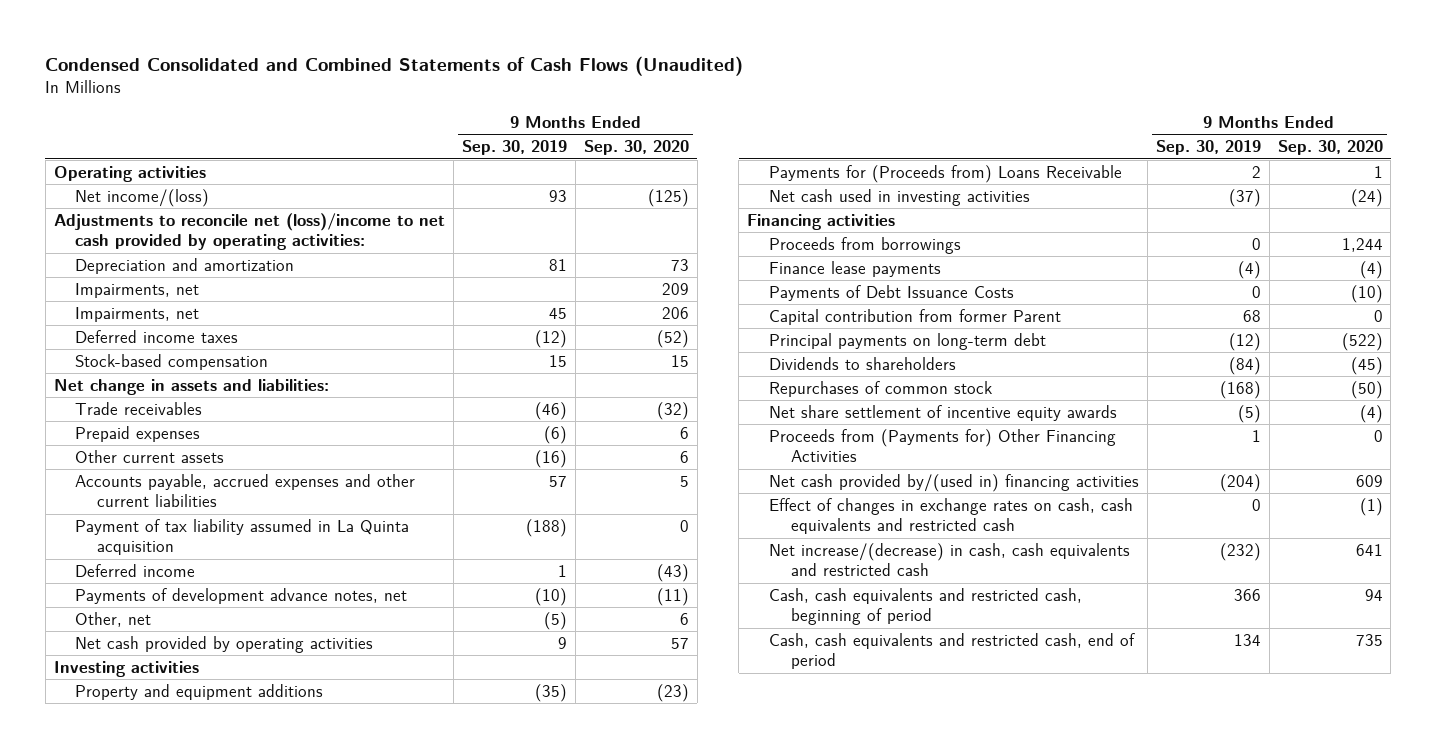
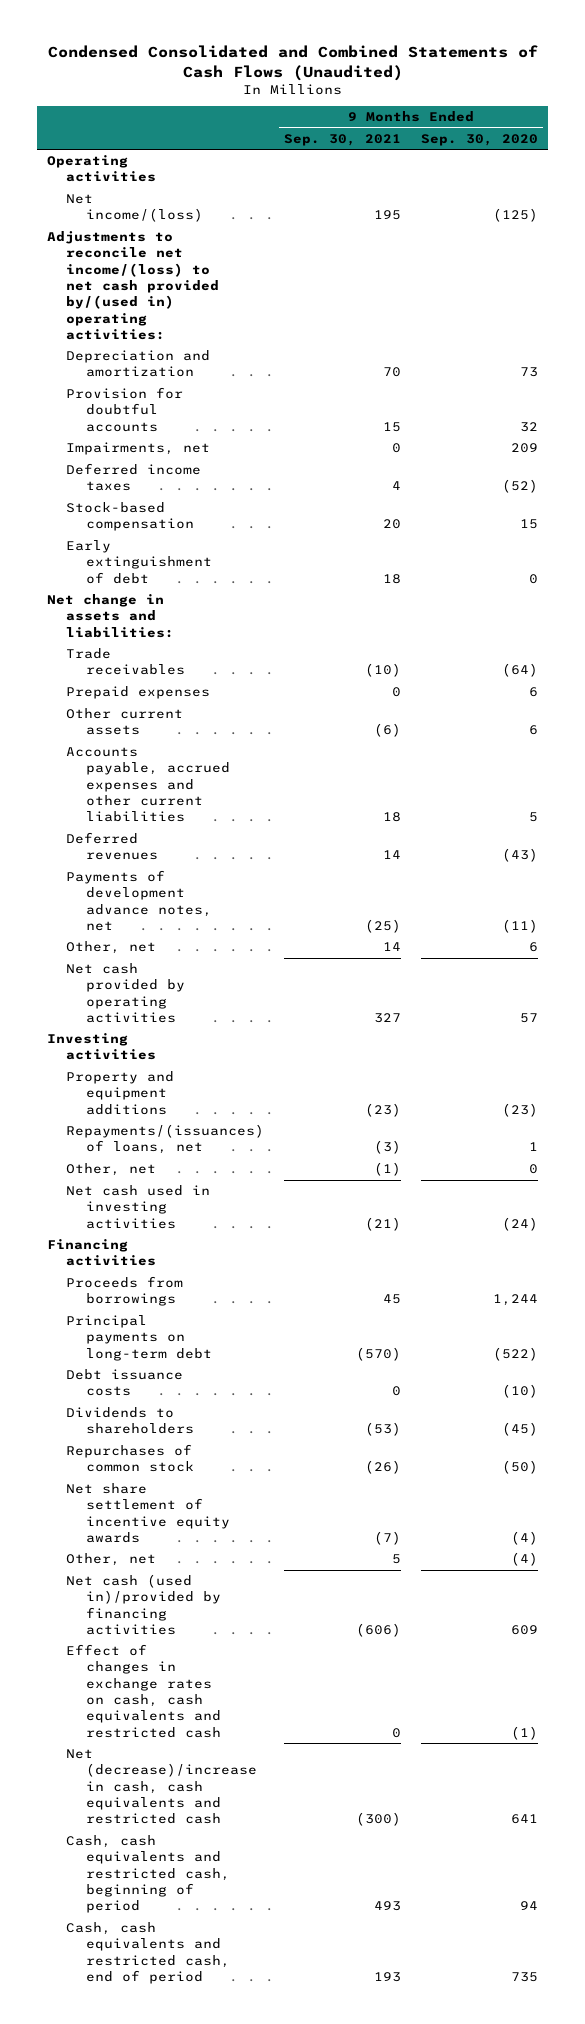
[462,140,568,156] Sep. 30, 2019 -> none
none -> [284,133,402,146] Sep. 30, 2021
[53,213,445,251] Adjustments to reconcile net (loss)/income to net cash provided by operating activities: -> [47,231,220,340] Adjustments to reconcile net income/(loss) to net cash provided by/(used in) operating activities:
none -> [66,387,184,432] Provision for doubtful accounts
[75,307,200,323] Impairments, net -> none
none -> [66,540,212,584] Early extinguishment of debt
[656,402,689,421] (32) -> [502,663,539,678] (64)
[75,519,410,556] Payment of tax liability assumed in La Quinta acquisition -> none
[75,564,196,578] Deferred income -> [66,832,158,861] Deferred revenues
[768,165,1122,184] Payments for (Proceeds from) Loans Receivable -> [66,1124,265,1155] Repayments/(issuances) of loans, net
none -> [66,1163,157,1177] Other, net
[768,261,941,278] Finance lease payments -> none
[768,285,1014,302] Payments of Debt Issuance Costs -> none
[768,309,1061,326] Capital contribution from former Parent -> none
none -> [66,1369,184,1397] Debt issuance costs
[768,429,1116,463] Proceeds from (Payments for) Other Financing Activities -> none
none -> [66,1553,157,1567] Other, net
[768,474,1139,493] Net cash provided by/(used in) financing activities -> [66,1574,221,1635] Net cash (used in)/provided by financing activities
[768,543,1130,577] Net increase/(decrease) in cash, cash equivalents and restricted cash -> [66,1749,257,1825] Net (decrease)/increase in cash, cash equivalents and restricted cash

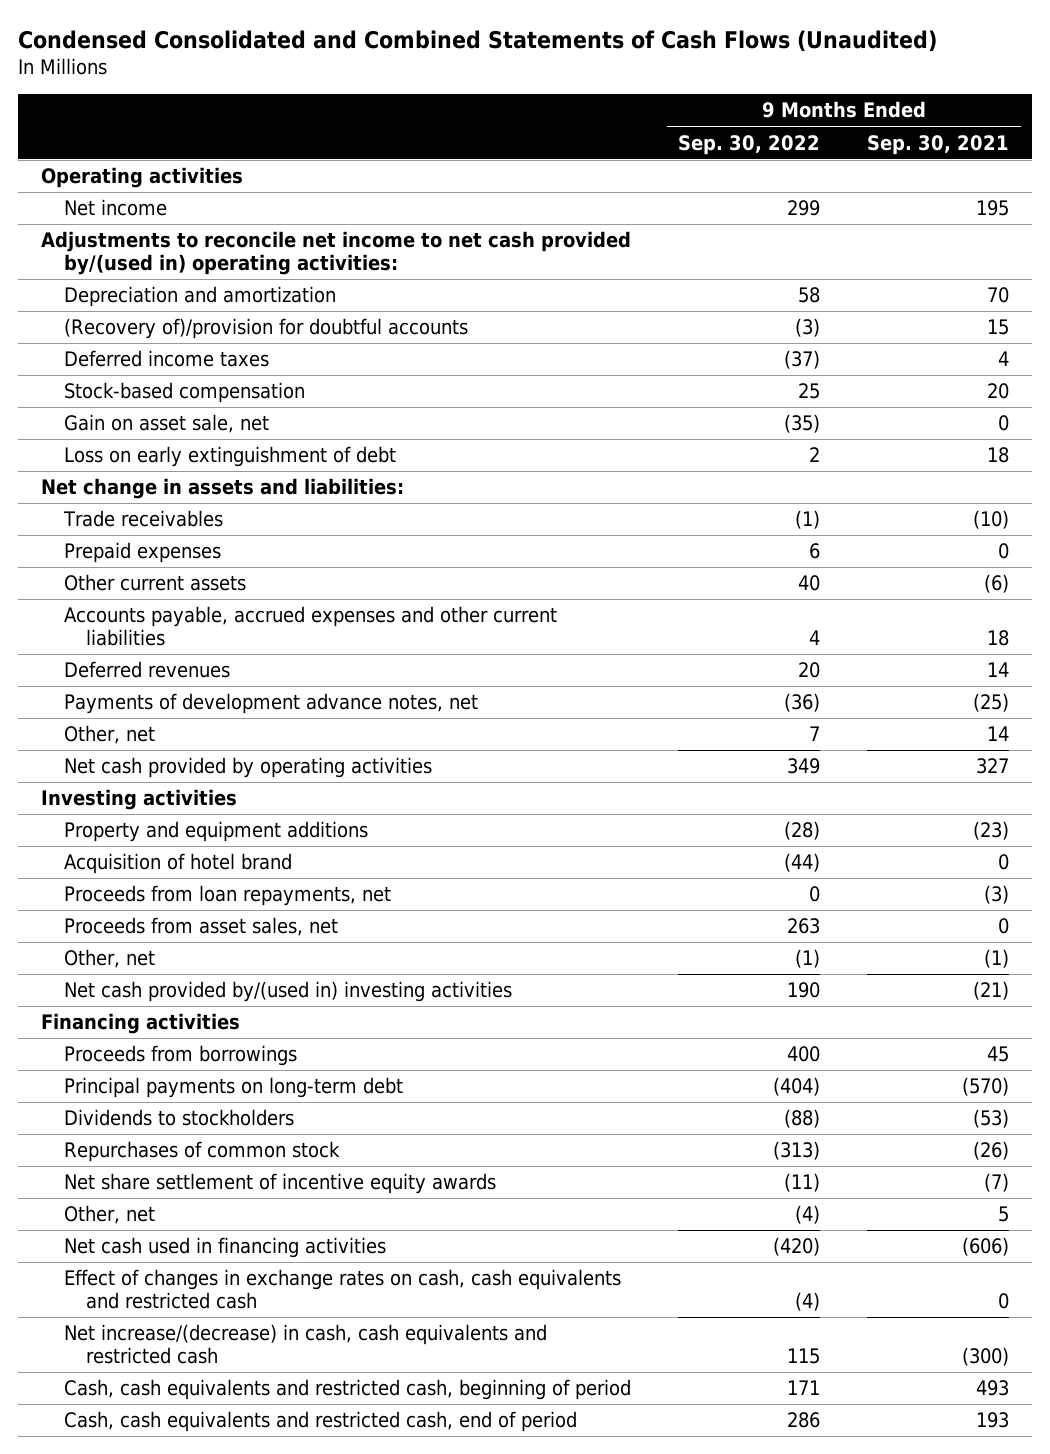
[421,133,539,146] Sep. 30, 2020 -> none
none -> [678,134,821,155] Sep. 30, 2022
[66,194,203,223] Net income/(loss) -> [63,199,167,217] Net income
[47,231,220,340] Adjustments to reconcile net income/(loss) to net cash provided by/(used in) operating activities: -> [41,231,632,276] Adjustments to reconcile net income to net cash provided by/(used in) operating activities:
[66,442,211,456] Impairments, net -> none
[66,387,184,432] Provision for doubtful accounts -> [63,318,468,340] (Recovery of)/provision for doubtful accounts
none -> [63,414,269,434] Gain on asset sale, net
[66,540,212,584] Early extinguishment of debt -> [63,446,396,468] Loss on early extinguishment of debt
none -> [63,853,292,875] Acquisition of hotel brand
[66,1124,265,1155] Repayments/(issuances) of loans, net -> [63,885,391,907] Proceeds from loan repayments, net
none -> [63,917,338,937] Proceeds from asset sales, net
[66,1185,211,1229] Net cash used in investing activities -> [63,981,512,1003] Net cash provided by/(used in) investing activities
[66,1369,184,1397] Debt issuance costs -> none
[66,1407,194,1435] Dividends to shareholders -> [63,1109,294,1127] Dividends to stockholders
[66,1574,221,1635] Net cash (used in)/provided by financing activities -> [63,1237,386,1259] Net cash used in financing activities
[66,1749,257,1825] Net (decrease)/increase in cash, cash equivalents and restricted cash -> [63,1324,547,1365] Net increase/(decrease) in cash, cash equivalents and restricted cash

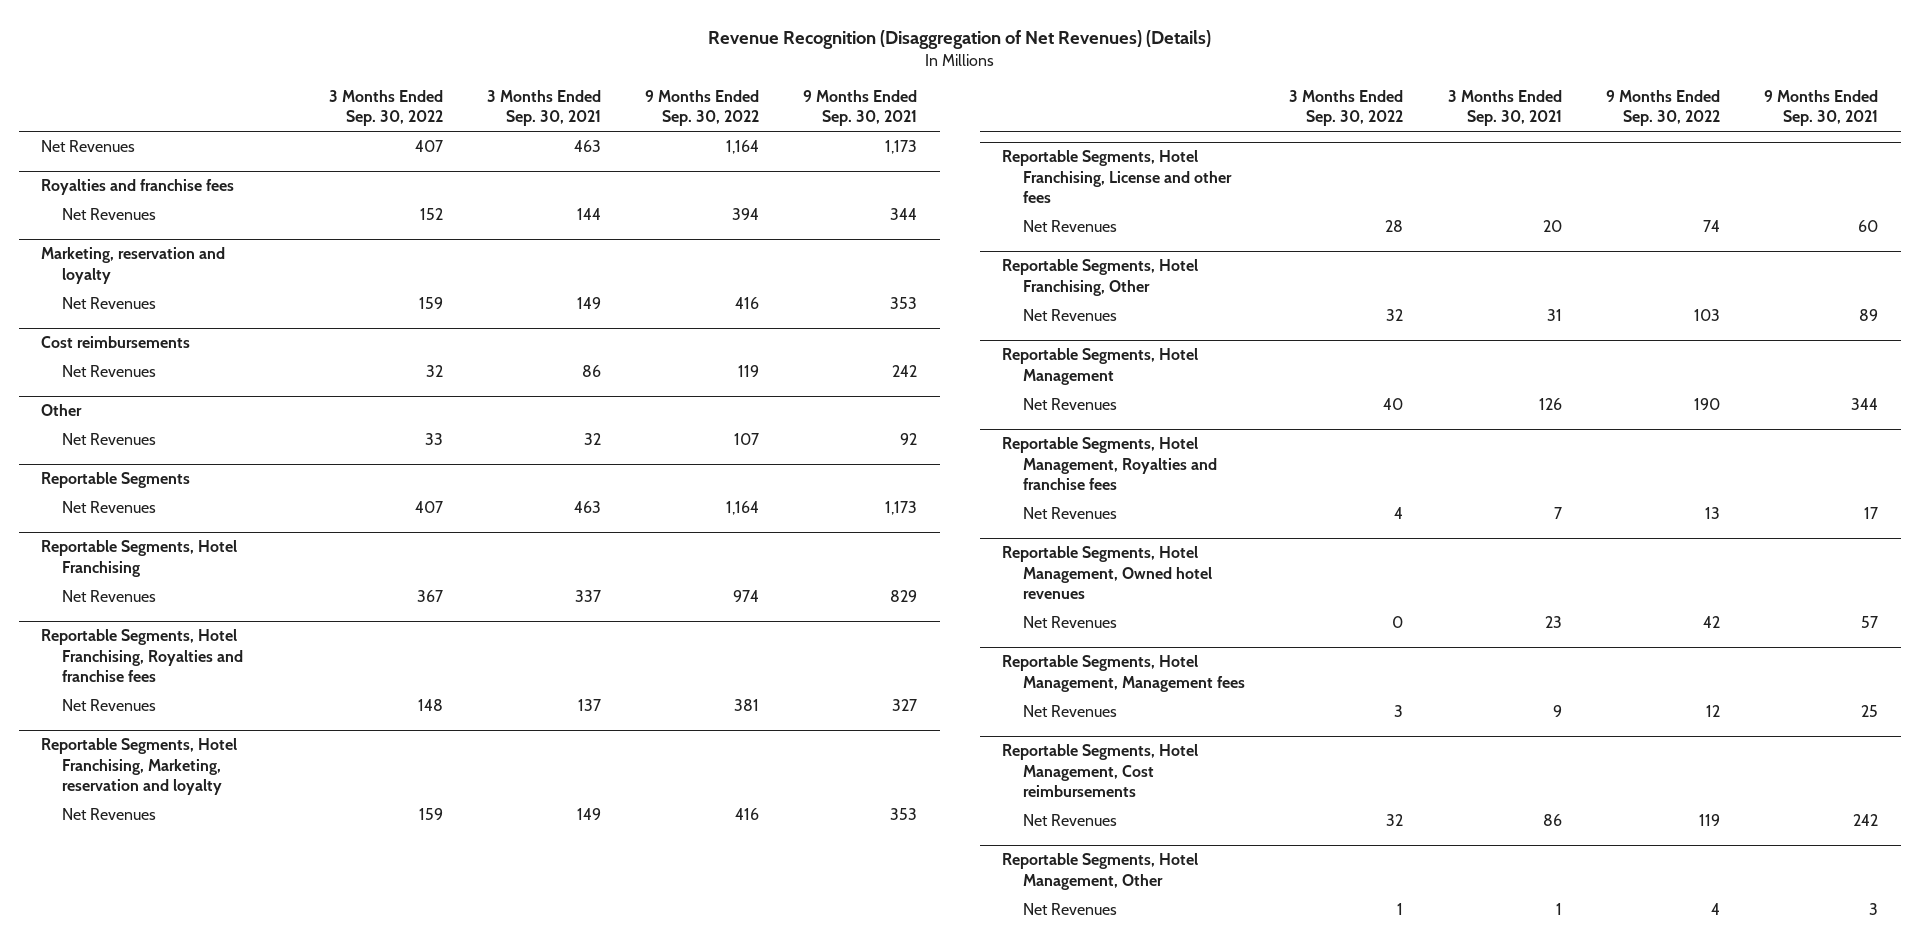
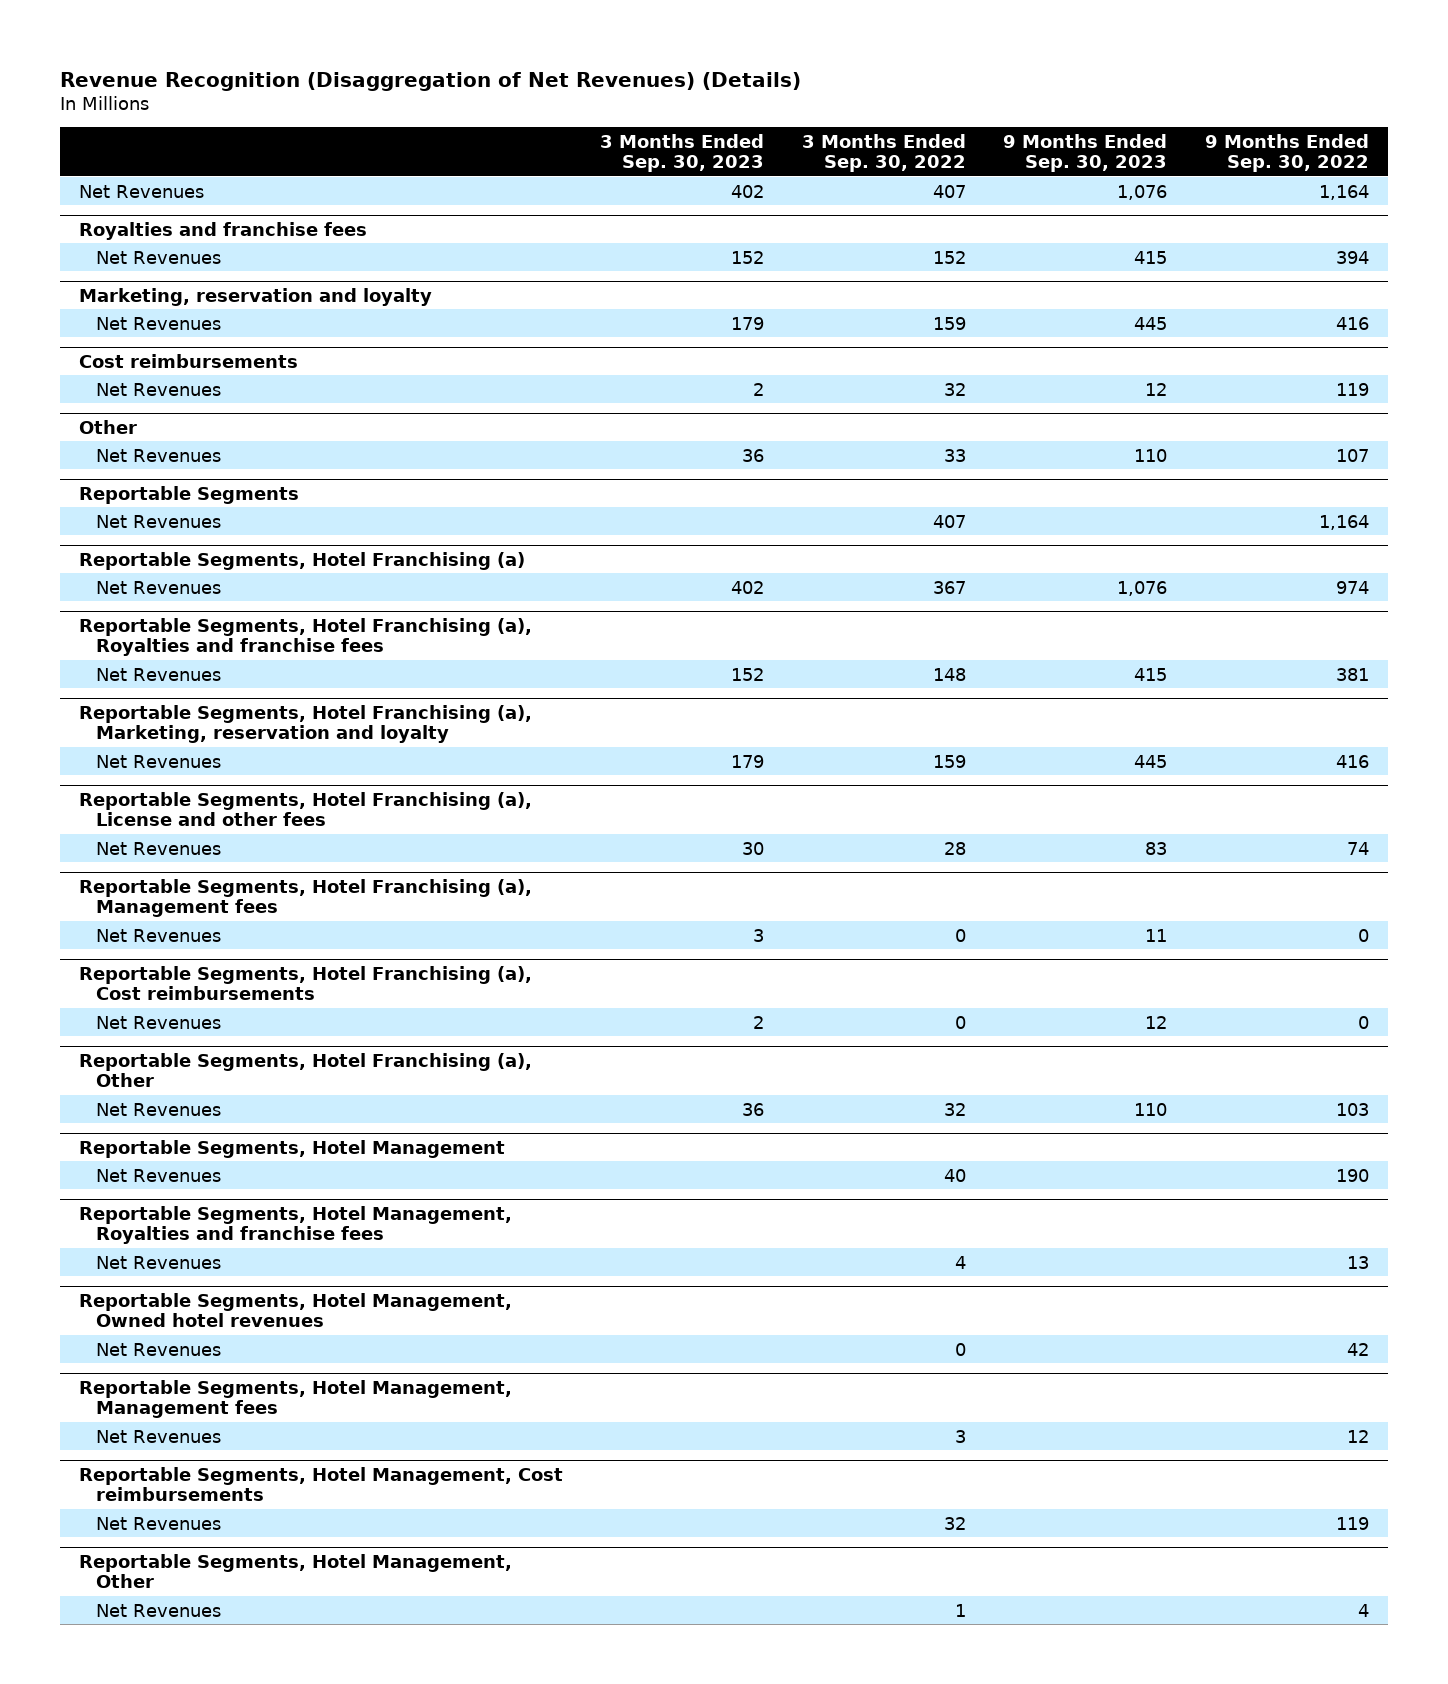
[486,89,601,127] 3 Months Ended Sep. 30, 2021 -> none
[803,89,918,127] 9 Months Ended Sep. 30, 2021 -> none
none -> [600,133,765,173] 3 Months Ended Sep. 30, 2023
none -> [1003,133,1168,173] 9 Months Ended Sep. 30, 2023
[41,540,238,577] Reportable Segments, Hotel Franchising -> [78,551,525,570] Reportable Segments, Hotel Franchising (a)
[41,629,244,682] Reportable Segments, Hotel Franchising, Royalties and franchise fees -> [78,617,532,656] Reportable Segments, Hotel Franchising (a), Royalties and franchise fees
[41,738,238,795] Reportable Segments, Hotel Franchising, Marketing, reservation and loyalty -> [78,704,532,743] Reportable Segments, Hotel Franchising (a), Marketing, reservation and loyalty
[1001,150,1233,203] Reportable Segments, Hotel Franchising, License and other fees -> [78,791,532,826] Reportable Segments, Hotel Franchising (a), License and other fees
none -> [78,878,532,917] Reportable Segments, Hotel Franchising (a), Management fees
none -> [95,928,221,942] Net Revenues
none -> [78,965,532,1000] Reportable Segments, Hotel Franchising (a), Cost reimbursements
none -> [95,1015,221,1029] Net Revenues
[1001,259,1198,296] Reportable Segments, Hotel Franchising, Other -> [78,1052,532,1087] Reportable Segments, Hotel Franchising (a), Other

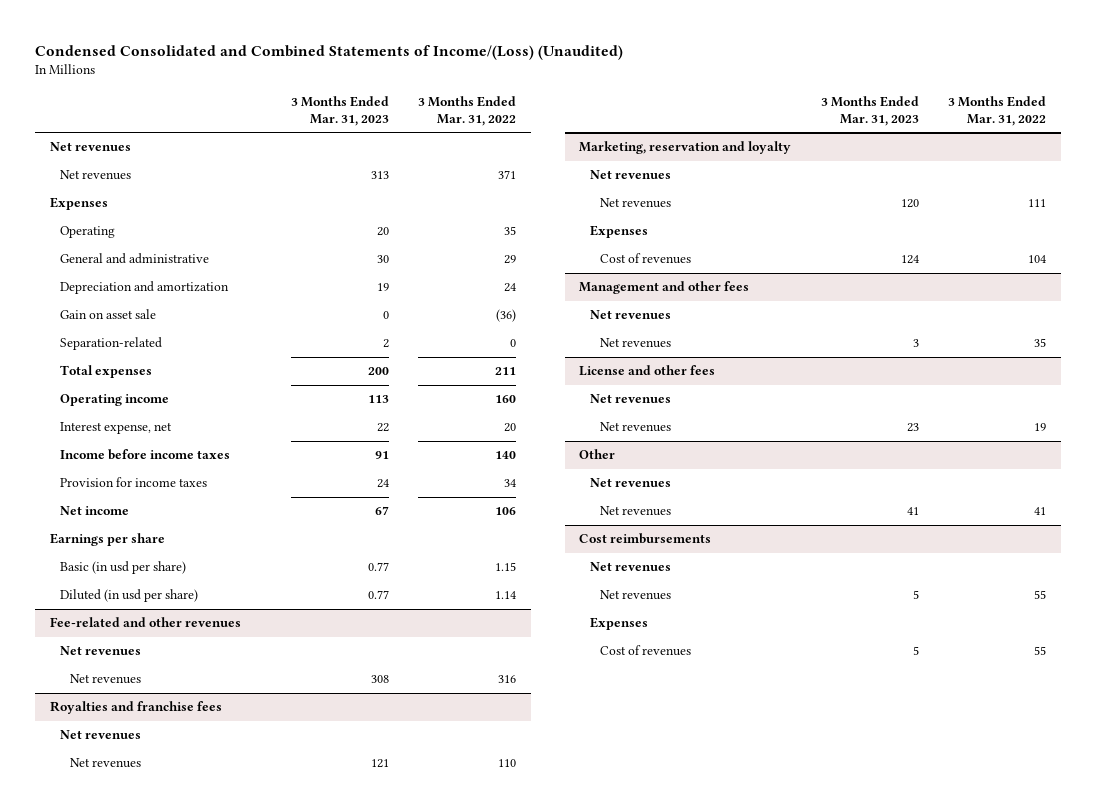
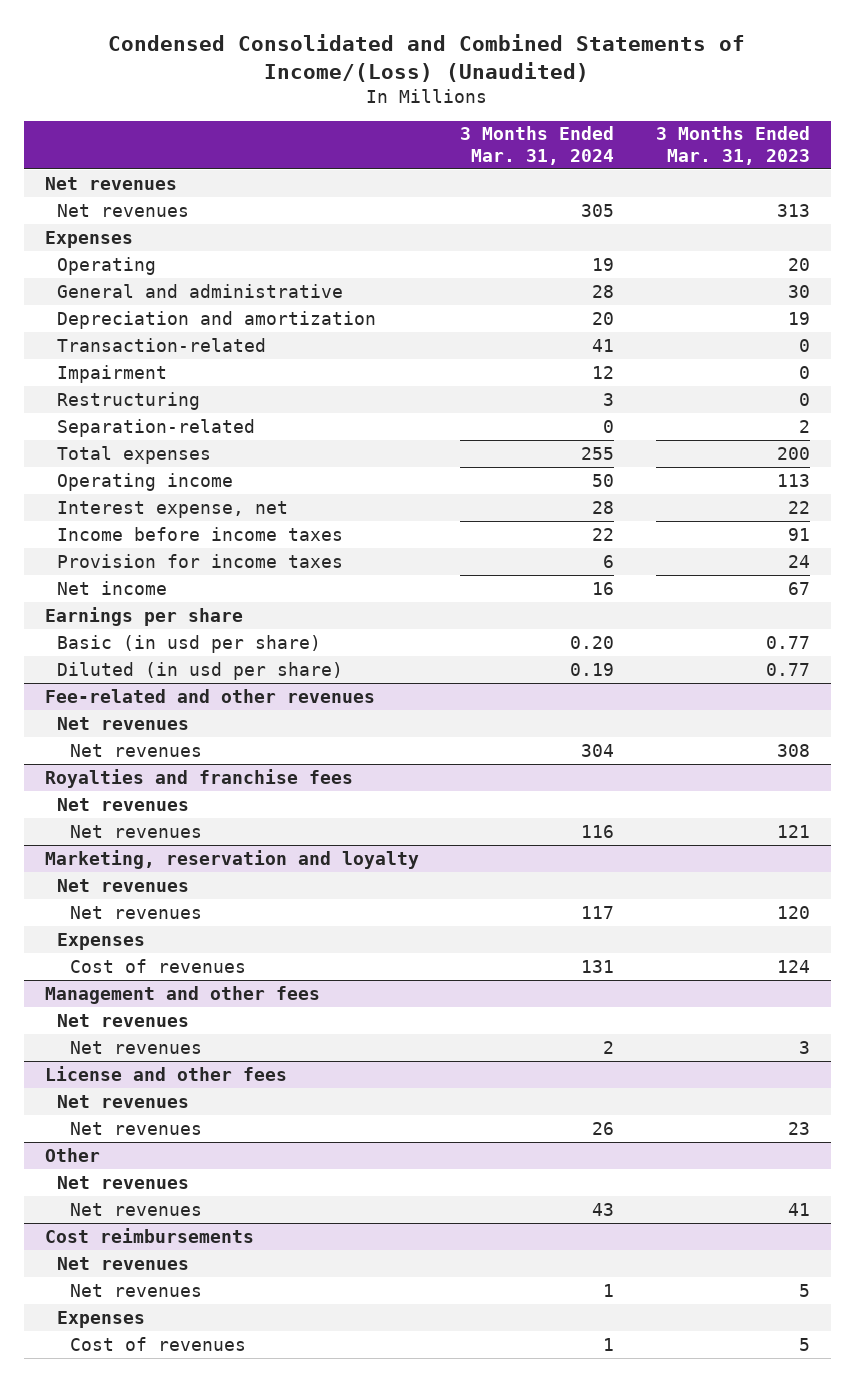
[418,95,517,126] 3 Months Ended Mar. 31, 2022 -> none
none -> [460,126,615,165] 3 Months Ended Mar. 31, 2024
[60,309,157,320] Gain on asset sale -> none
none -> [57,337,267,352] Transaction-related
none -> [57,364,168,383] Impairment
none -> [57,391,201,410] Restructuring

